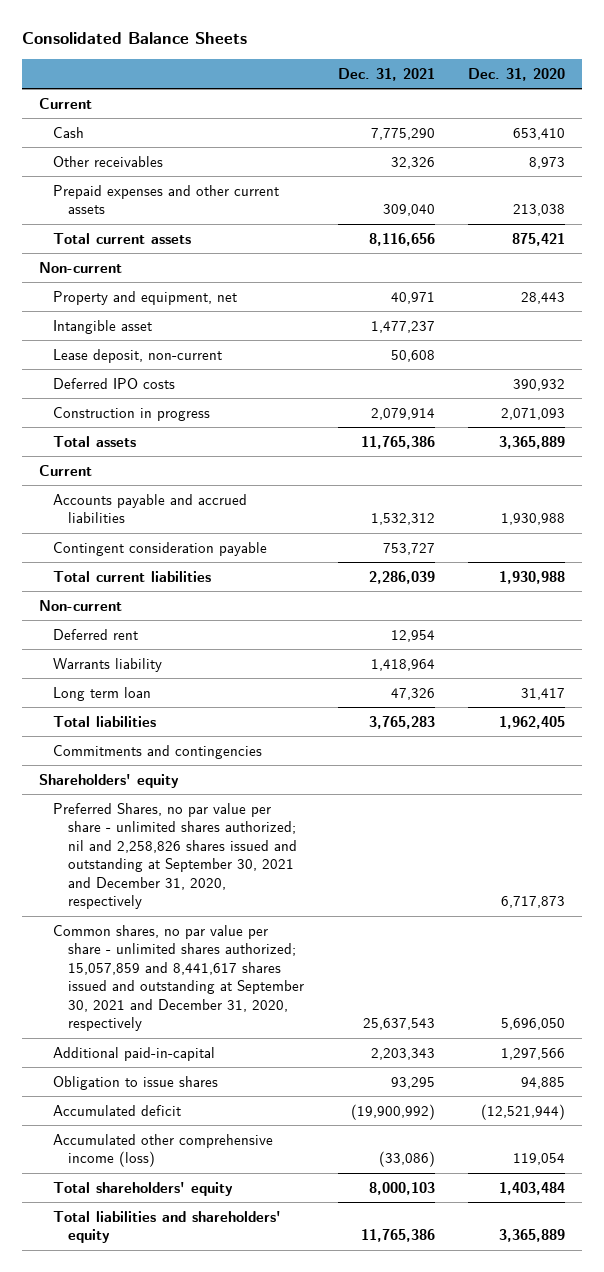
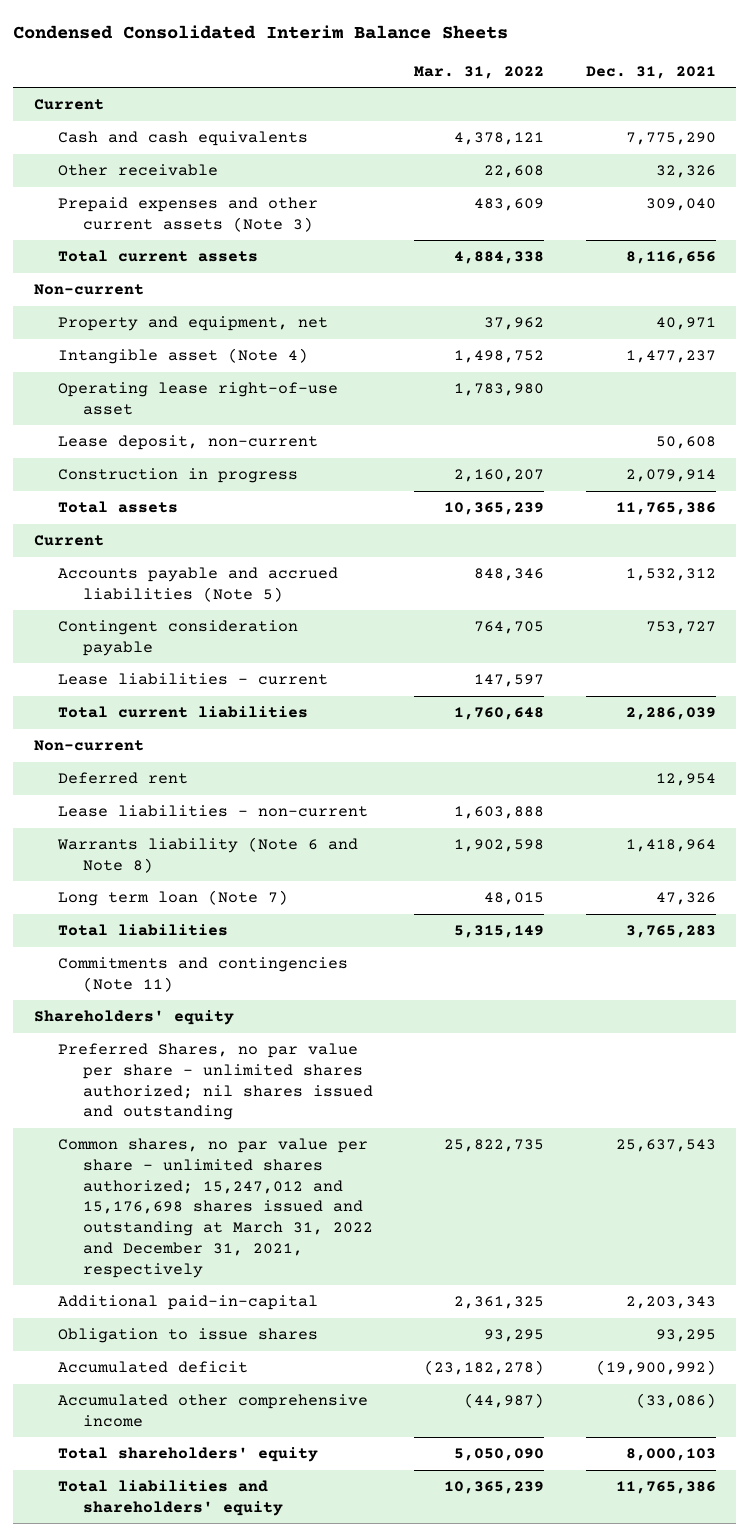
[21,32,247,45] Consolidated Balance Sheets -> [13,25,509,40] Condensed Consolidated Interim Balance Sheets
[467,67,565,81] Dec. 31, 2020 -> none
none -> [414,65,545,79] Mar. 31, 2022
[53,126,85,138] Cash -> [58,131,309,147] Cash and cash equivalents
[53,155,164,167] Other receivables -> [58,164,219,177] Other receivable
[53,184,280,215] Prepaid expenses and other current assets -> [58,197,319,232] Prepaid expenses and other current assets (Note 3)
[53,319,153,334] Intangible asset -> [58,348,309,365] Intangible asset (Note 4)
none -> [58,382,339,415] Operating lease right-of-use asset
[53,377,176,389] Deferred IPO costs -> none
[53,493,248,524] Accounts payable and accrued liabilities -> [58,567,339,602] Accounts payable and accrued liabilities (Note 5)
none -> [58,673,329,686] Lease liabilities - current
none -> [58,805,369,818] Lease liabilities - non-current
[53,657,163,672] Warrants liability -> [57,837,359,873] Warrants liability (Note 6 and Note 8)
[53,686,152,701] Long term loan -> [58,890,289,907] Long term loan (Note 7)
[53,744,263,759] Commitments and contingencies -> [58,957,349,992] Commitments and contingencies (Note 11)
[53,802,298,910] Preferred Shares, no par value per share - unlimited shares authorized; nil and 2,258,826 shares issued and outstanding at September 30, 2021 and December 31, 2020, respectively -> [58,1043,373,1121] Preferred Shares, no par value per share - unlimited shares authorized; nil shares issued and outstanding
[53,924,305,1032] Common shares, no par value per share - unlimited shares authorized; 15,057,859 and 8,441,617 shares issued and outstanding at September 30, 2021 and December 31, 2020, respectively -> [58,1138,373,1278] Common shares, no par value per share - unlimited shares authorized; 15,247,012 and 15,176,698 shares issued and outstanding at March 31, 2022 and December 31, 2021, respectively
[53,1133,274,1168] Accumulated other comprehensive income (loss) -> [58,1394,369,1427] Accumulated other comprehensive income

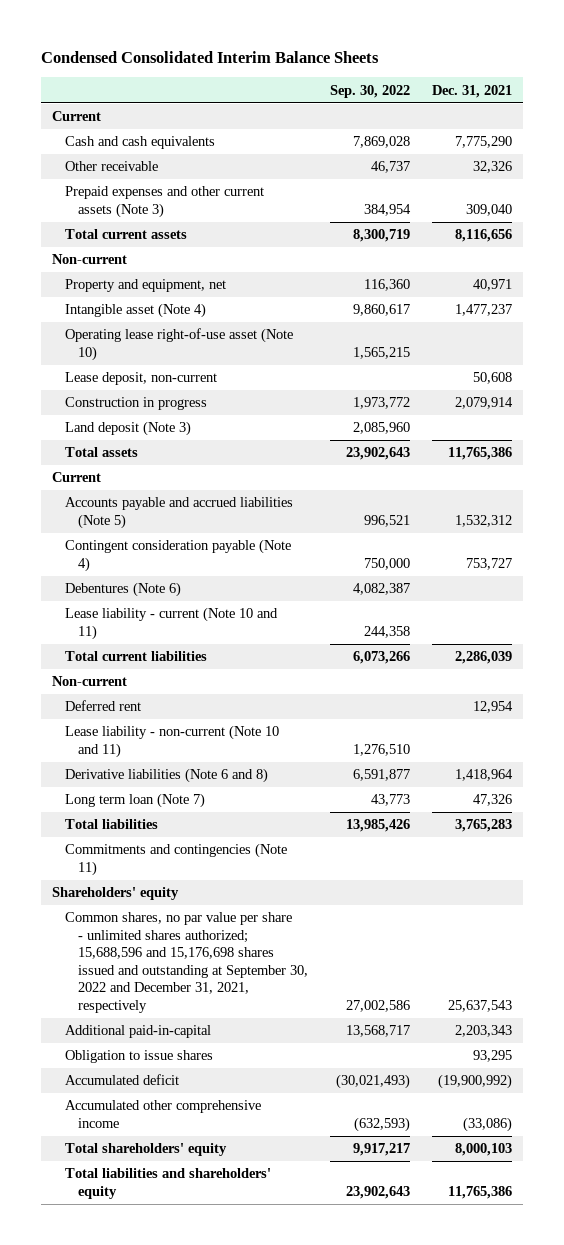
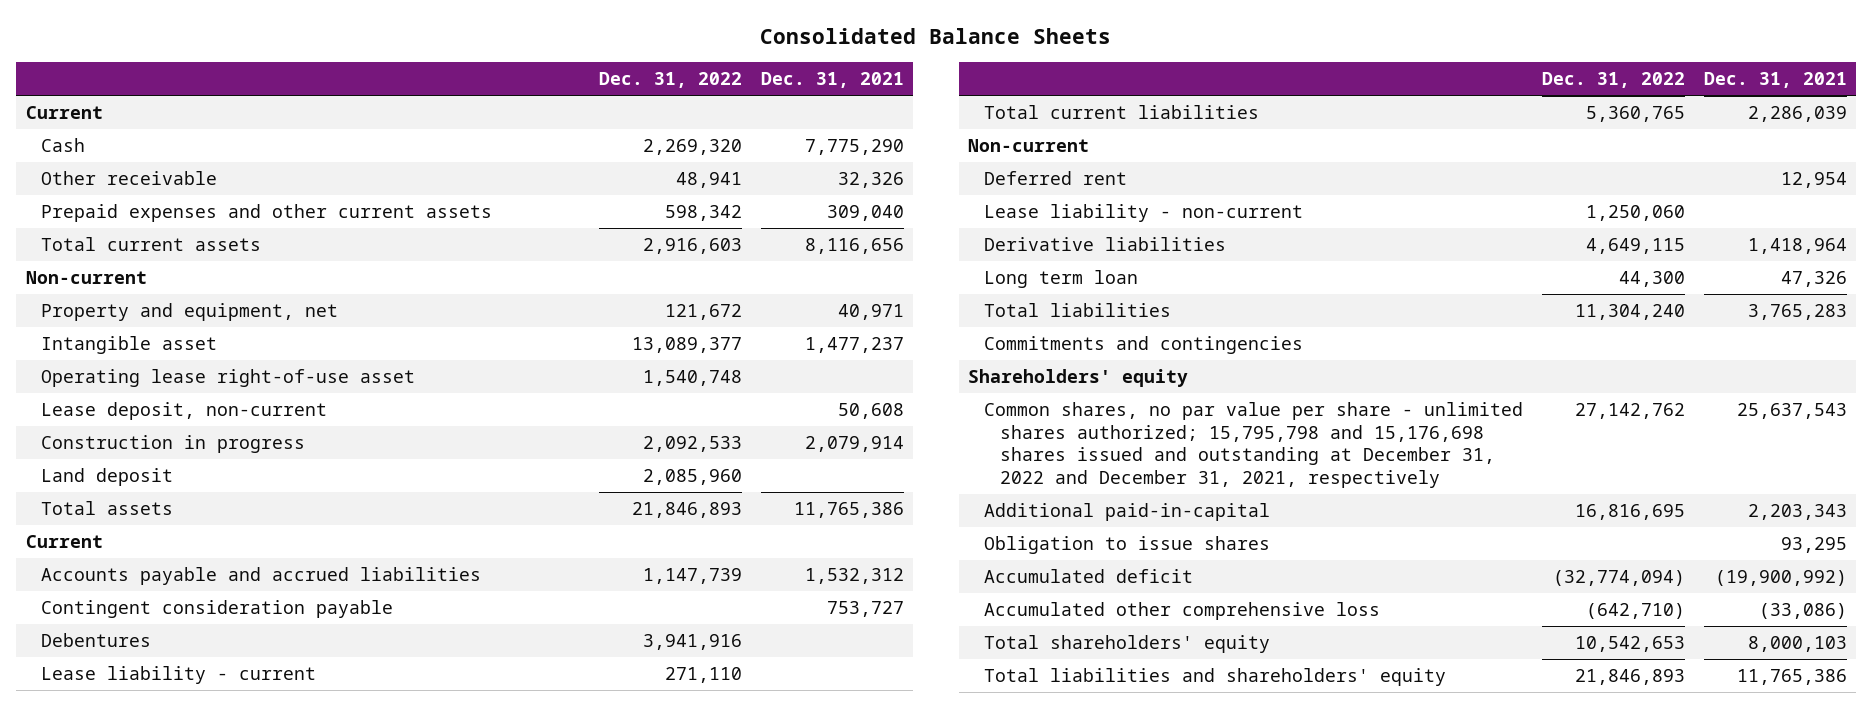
[40,50,379,63] Condensed Consolidated Interim Balance Sheets -> [760,28,1112,45] Consolidated Balance Sheets
[329,84,410,98] Sep. 30, 2022 -> none
none -> [599,72,743,89] Dec. 31, 2022
[64,136,215,150] Cash and cash equivalents -> [41,137,86,152] Cash
[64,186,264,218] Prepaid expenses and other current assets (Note 3) -> [41,203,493,222] Prepaid expenses and other current assets
[64,303,206,319] Intangible asset (Note 4) -> [41,335,218,354] Intangible asset
[64,328,293,361] Operating lease right-of-use asset (Note 10) -> [41,368,416,387] Operating lease right-of-use asset
[64,421,191,437] Land deposit (Note 3) -> [41,467,174,486] Land deposit
[64,497,293,529] Accounts payable and accrued liabilities (Note 5) -> [41,566,482,585] Accounts payable and accrued liabilities
[64,539,291,572] Contingent consideration payable (Note 4) -> [41,599,394,618] Contingent consideration payable
[64,582,181,598] Debentures (Note 6) -> [41,632,152,647] Debentures
[64,607,278,640] Lease liability - current (Note 10 and 11) -> [41,665,317,684] Lease liability - current
[64,725,279,758] Lease liability - non-current (Note 10 and 11) -> [983,203,1303,222] Lease liability - non-current
[64,768,268,784] Derivative liabilities (Note 6 and 8) -> [983,236,1226,251] Derivative liabilities
[64,793,205,809] Long term loan (Note 7) -> [983,269,1138,288] Long term loan
[64,843,287,876] Commitments and contingencies (Note 11) -> [983,335,1303,354] Commitments and contingencies
[64,912,308,1013] Common shares, no par value per share - unlimited shares authorized; 15,688,596 and 15,176,698 shares issued and outstanding at September 30, 2022 and December 31, 2021, respectively -> [983,401,1523,488] Common shares, no par value per share - unlimited shares authorized; 15,795,798 and 15,176,698 shares issued and outstanding at December 31, 2022 and December 31, 2021, respectively
[64,1100,261,1128] Accumulated other comprehensive income -> [983,601,1380,620] Accumulated other comprehensive loss

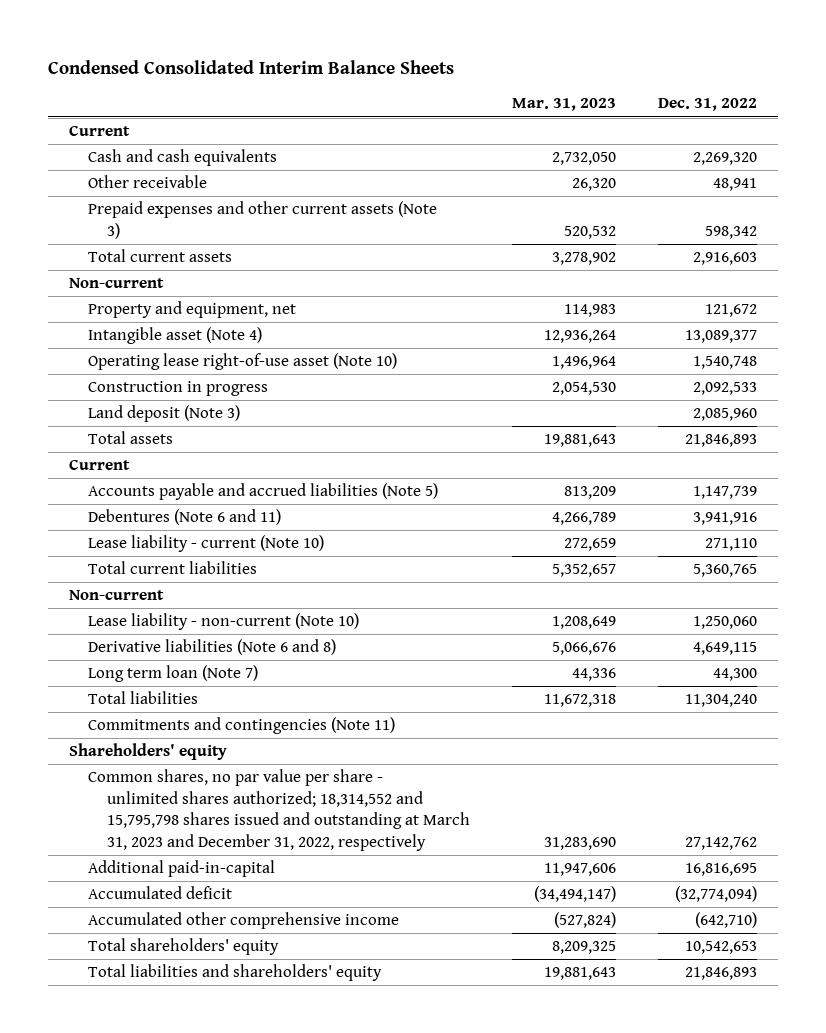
[760,28,1112,45] Consolidated Balance Sheets -> [47,59,454,74] Condensed Consolidated Interim Balance Sheets
[761,72,905,89] Dec. 31, 2021 -> none
none -> [511,98,616,112] Mar. 31, 2023
[41,137,86,152] Cash -> [87,149,277,167] Cash and cash equivalents
[41,203,493,222] Prepaid expenses and other current assets -> [87,201,437,239] Prepaid expenses and other current assets (Note 3)
[41,401,328,420] Lease deposit, non-current -> none
[41,335,218,354] Intangible asset -> [87,327,262,345] Intangible asset (Note 4)
[41,368,416,387] Operating lease right-of-use asset -> [87,353,397,371] Operating lease right-of-use asset (Note 10)
[41,467,174,486] Land deposit -> [87,405,240,423] Land deposit (Note 3)
[41,599,394,618] Contingent consideration payable -> none
[41,566,482,585] Accounts payable and accrued liabilities -> [87,483,438,501] Accounts payable and accrued liabilities (Note 5)
[41,632,152,647] Debentures -> [87,509,281,526] Debentures (Note 6 and 11)
[41,665,317,684] Lease liability - current -> [87,535,324,553] Lease liability - current (Note 10)
[983,170,1127,185] Deferred rent -> none
[983,203,1303,222] Lease liability - non-current -> [87,613,359,631] Lease liability - non-current (Note 10)
[983,236,1226,251] Derivative liabilities -> [87,639,336,656] Derivative liabilities (Note 6 and 8)
[983,269,1138,288] Long term loan -> [87,665,258,683] Long term loan (Note 7)
[983,335,1303,354] Commitments and contingencies -> [87,717,395,735] Commitments and contingencies (Note 11)
[983,401,1523,488] Common shares, no par value per share - unlimited shares authorized; 15,795,798 and 15,176,698 shares issued and outstanding at December 31, 2022 and December 31, 2021, respectively -> [87,769,470,851] Common shares, no par value per share - unlimited shares authorized; 18,314,552 and 15,795,798 shares issued and outstanding at March 31, 2023 and December 31, 2022, respectively
[983,535,1270,554] Obligation to issue shares -> none
[983,601,1380,620] Accumulated other comprehensive loss -> [87,912,399,930] Accumulated other comprehensive income

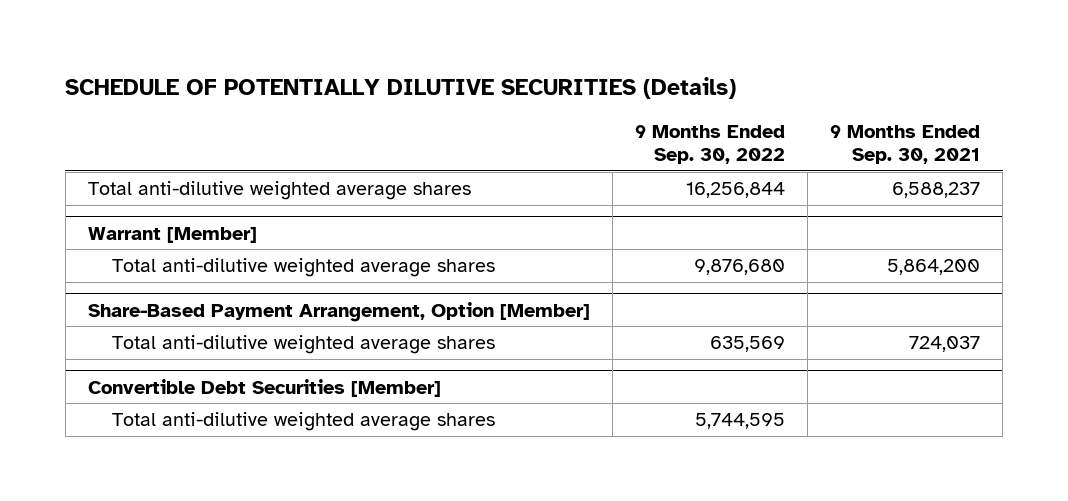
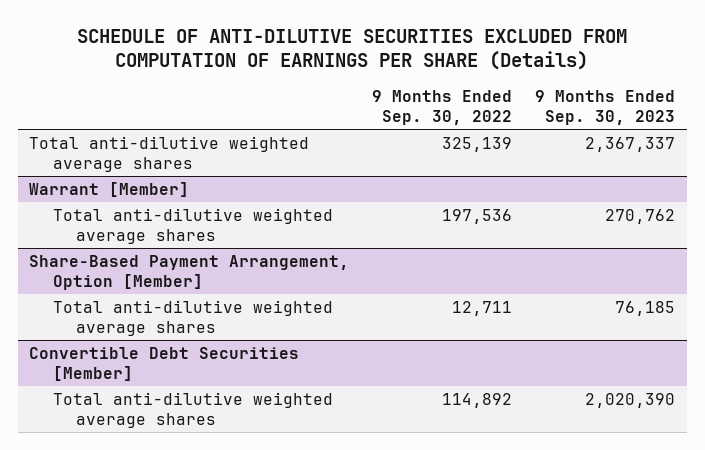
[65,77,737,100] SCHEDULE OF POTENTIALLY DILUTIVE SECURITIES (Details) -> [77,28,628,71] SCHEDULE OF ANTI-DILUTIVE SECURITIES EXCLUDED FROM COMPUTATION OF EARNINGS PER SHARE (Details)
[830,124,981,164] 9 Months Ended Sep. 30, 2021 -> none
none -> [535,90,676,126] 9 Months Ended Sep. 30, 2023
[686,181,786,198] 16,256,844 -> [442,136,513,152] 325,139
[694,258,786,275] 9,876,680 -> [442,208,513,224] 197,536
[710,335,786,352] 635,569 -> [452,300,513,316] 12,711
[695,412,786,429] 5,744,595 -> [442,392,513,408] 114,892

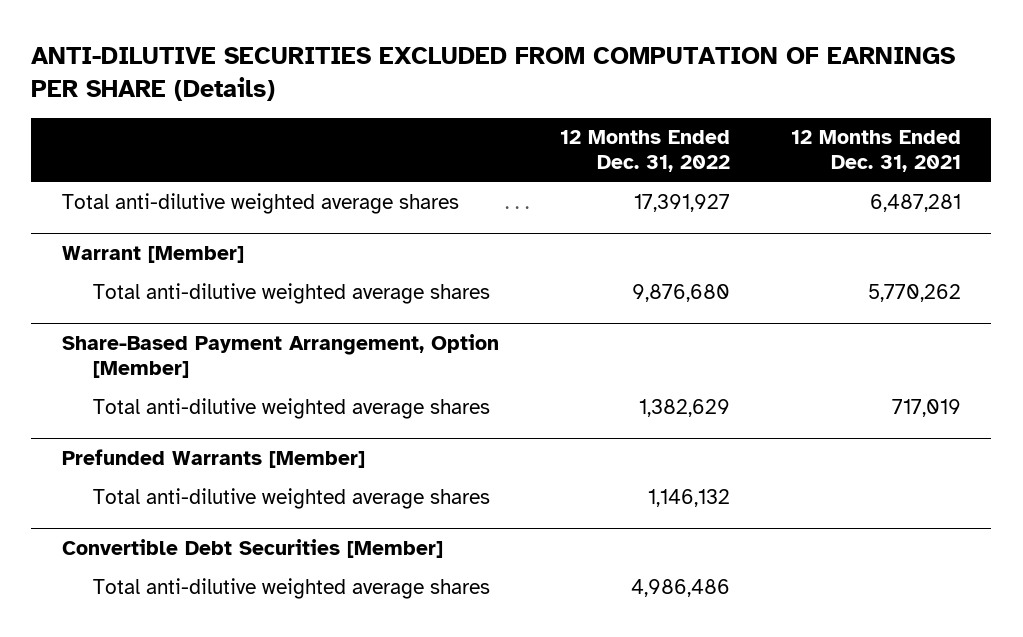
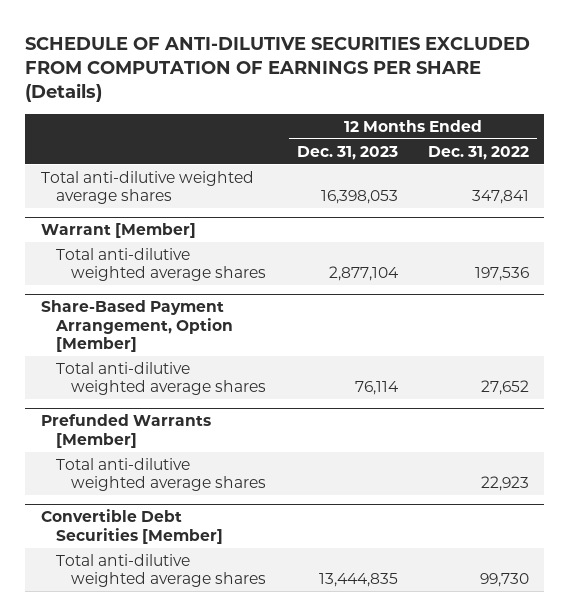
[31,47,956,101] ANTI-DILUTIVE SECURITIES EXCLUDED FROM COMPUTATION OF EARNINGS PER SHARE (Details) -> [25,36,531,103] SCHEDULE OF ANTI-DILUTIVE SECURITIES EXCLUDED FROM COMPUTATION OF EARNINGS PER SHARE (Details)
[790,130,961,173] 12 Months Ended Dec. 31, 2021 -> none
none -> [296,145,398,160] Dec. 31, 2023
[633,193,730,212] 17,391,927 -> [471,190,529,205] 347,841
[631,283,730,302] 9,876,680 -> [474,267,529,282] 197,536
[638,398,730,417] 1,382,629 -> [480,380,529,396] 27,652
[647,488,730,507] 1,146,132 -> [480,476,529,492] 22,923
[630,578,730,597] 4,986,486 -> [479,573,529,588] 99,730

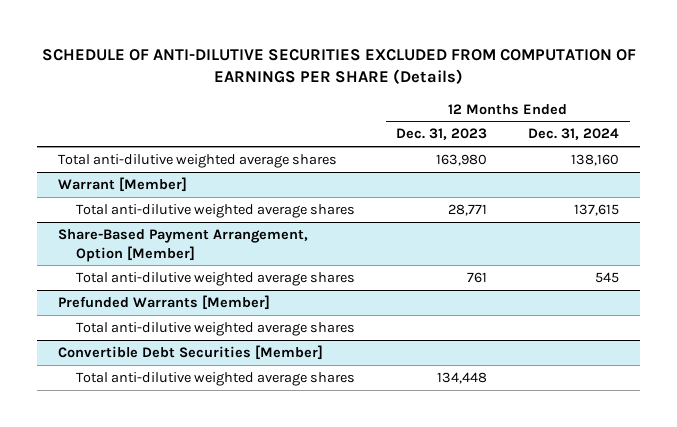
[427,145,529,160] Dec. 31, 2022 -> none
none -> [528,128,620,141] Dec. 31, 2024
[320,190,398,205] 16,398,053 -> [436,154,488,167] 163,980
[328,266,399,282] 2,877,104 -> [448,204,488,217] 28,771
[354,381,399,396] 76,114 -> [467,272,488,284] 761
[318,573,398,588] 13,444,835 -> [437,372,488,385] 134,448

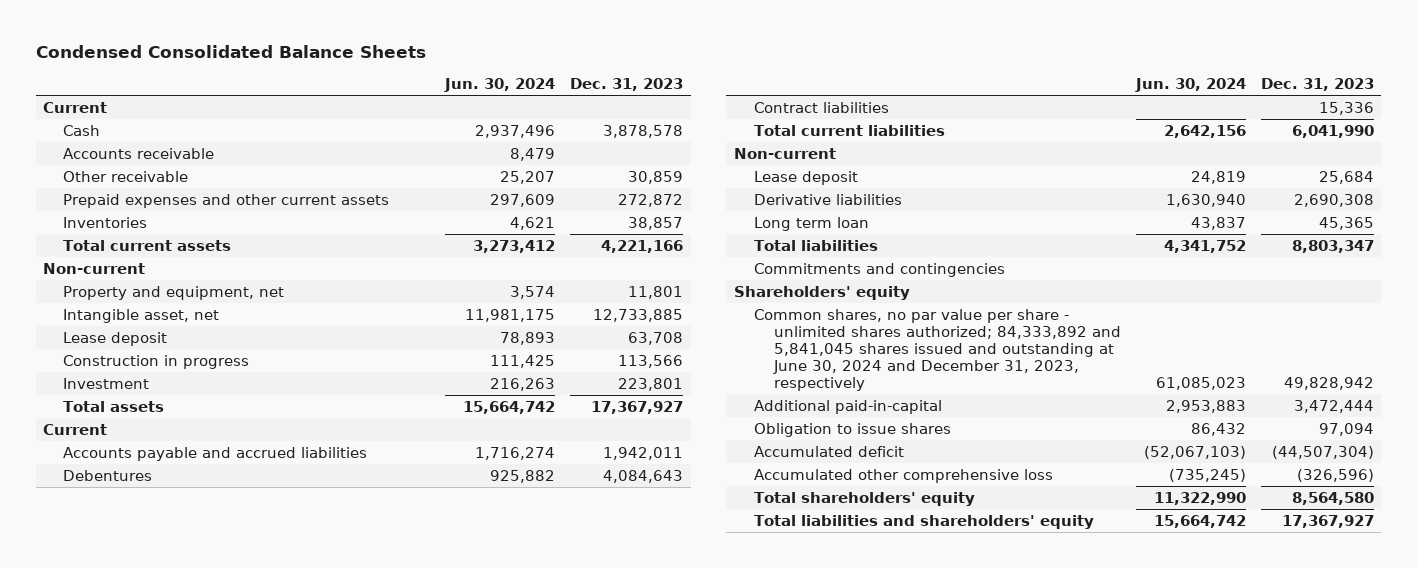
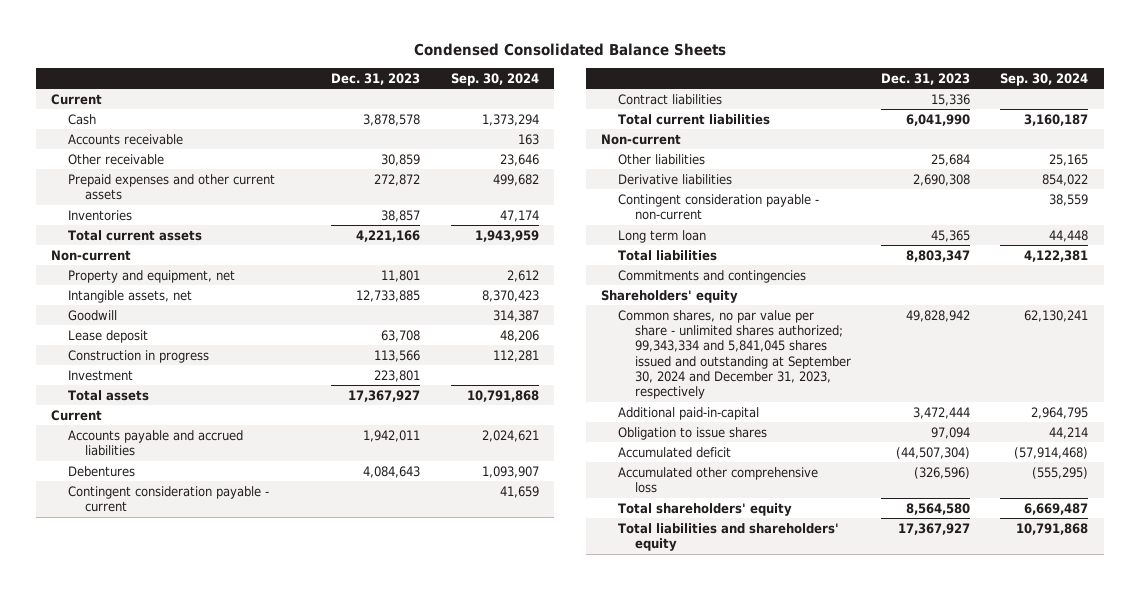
[443,77,555,92] Jun. 30, 2024 -> none
none -> [450,72,539,86] Sep. 30, 2024
[63,308,220,323] Intangible asset, net -> [67,289,192,303] Intangible assets, net
none -> [67,309,117,321] Goodwill
none -> [67,485,269,513] Contingent consideration payable - current
[753,170,858,185] Lease deposit -> [617,153,705,165] Other liabilities
none -> [617,193,819,221] Contingent consideration payable - non-current
[753,308,1121,392] Common shares, no par value per share - unlimited shares authorized; 84,333,892 and 5,841,045 shares issued and outstanding at June 30, 2024 and December 31, 2023, respectively -> [617,309,852,400] Common shares, no par value per share - unlimited shares authorized; 99,343,334 and 5,841,045 shares issued and outstanding at September 30, 2024 and December 31, 2023, respectively

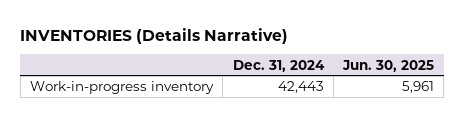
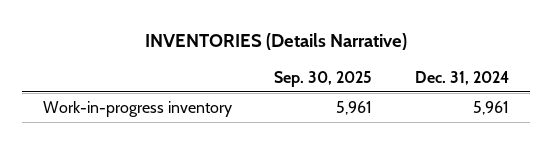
[342,59,435,72] Jun. 30, 2025 -> none
none -> [274,70,373,87] Sep. 30, 2025
[277,81,324,94] 42,443 -> [472,101,509,116] 5,961

